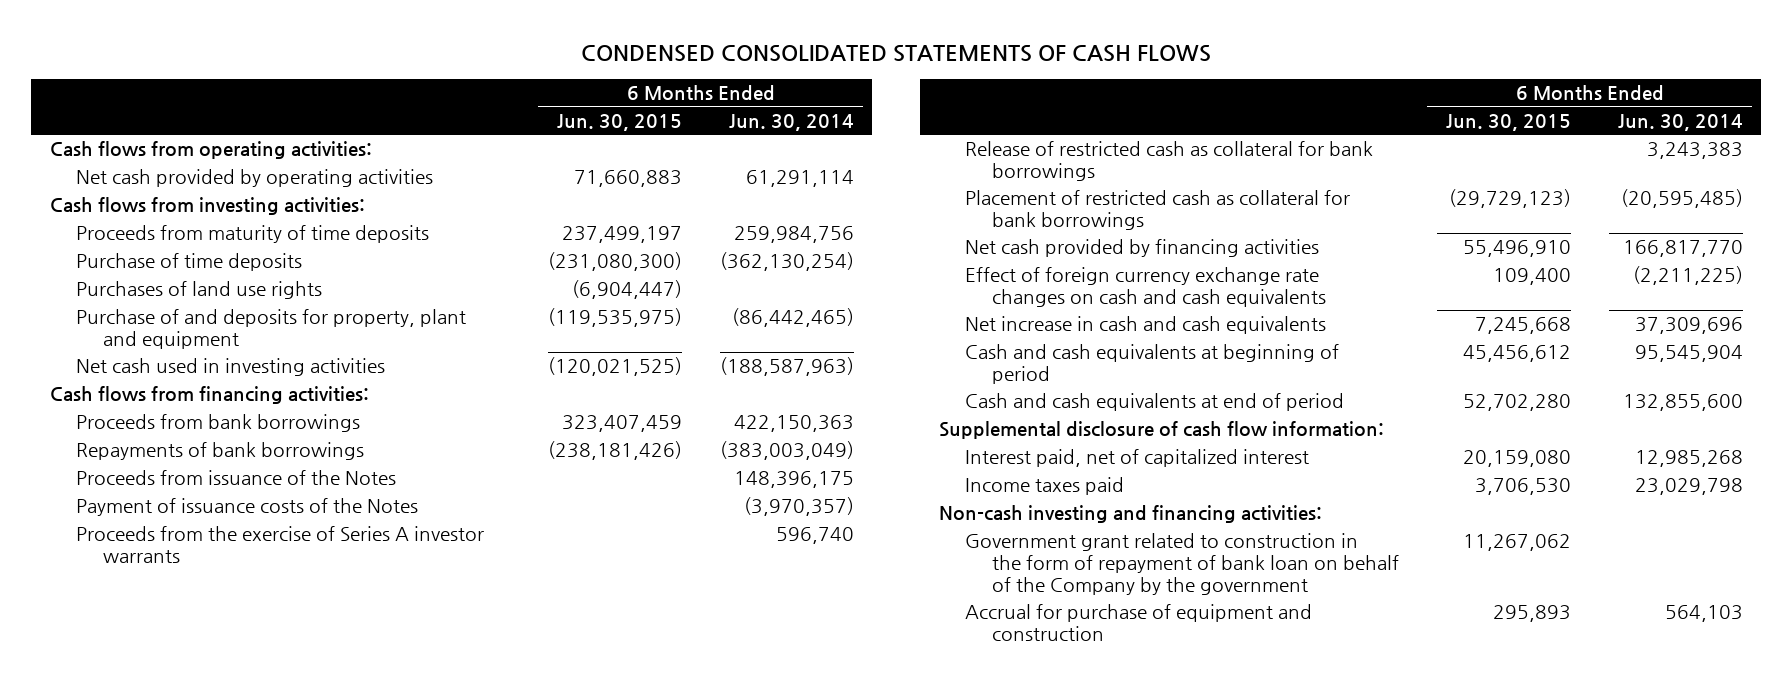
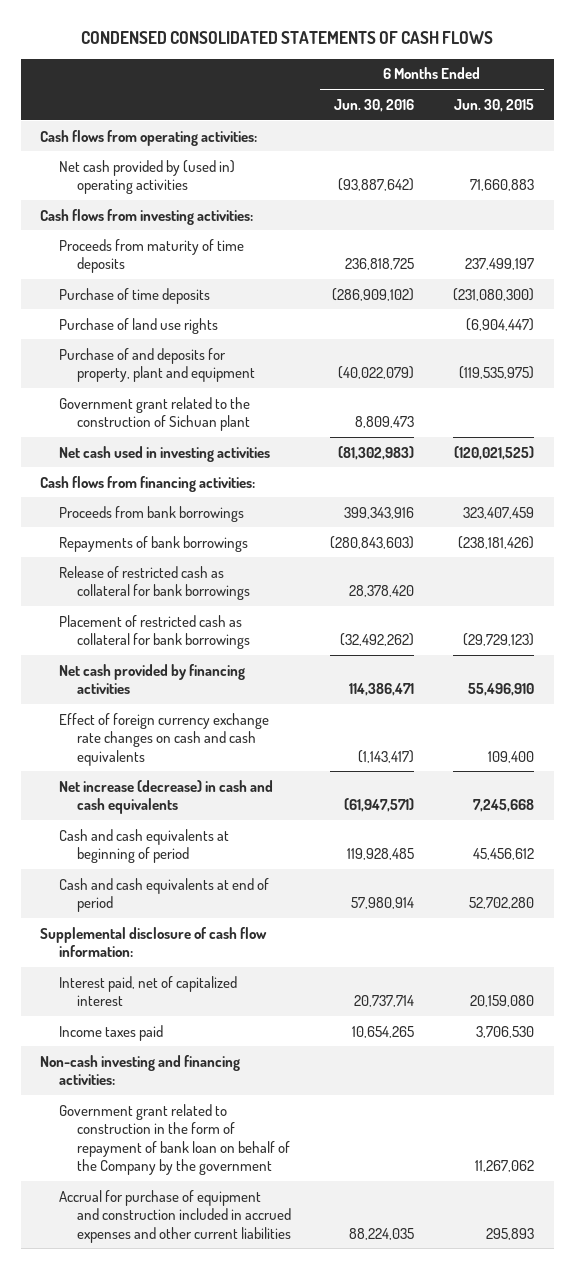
[728,114,854,132] Jun. 30, 2014 -> none
none -> [334,98,415,112] Jun. 30, 2016
[76,169,434,188] Net cash provided by operating activities -> [58,159,235,195] Net cash provided by (used in) operating activities
[76,281,323,300] Purchases of land use rights -> [58,317,218,334] Purchase of land use rights
none -> [58,396,250,432] Government grant related to the construction of Sichuan plant
[76,470,397,486] Proceeds from issuance of the Notes -> none
[76,498,419,517] Payment of issuance costs of the Notes -> none
[76,526,485,564] Proceeds from the exercise of Series A investor warrants -> none
[965,316,1327,335] Net increase in cash and cash equivalents -> [58,779,273,815] Net increase (decrease) in cash and cash equivalents
[965,604,1313,642] Accrual for purchase of equipment and construction -> [58,1189,291,1243] Accrual for purchase of equipment and construction included in accrued expenses and other current liabilities

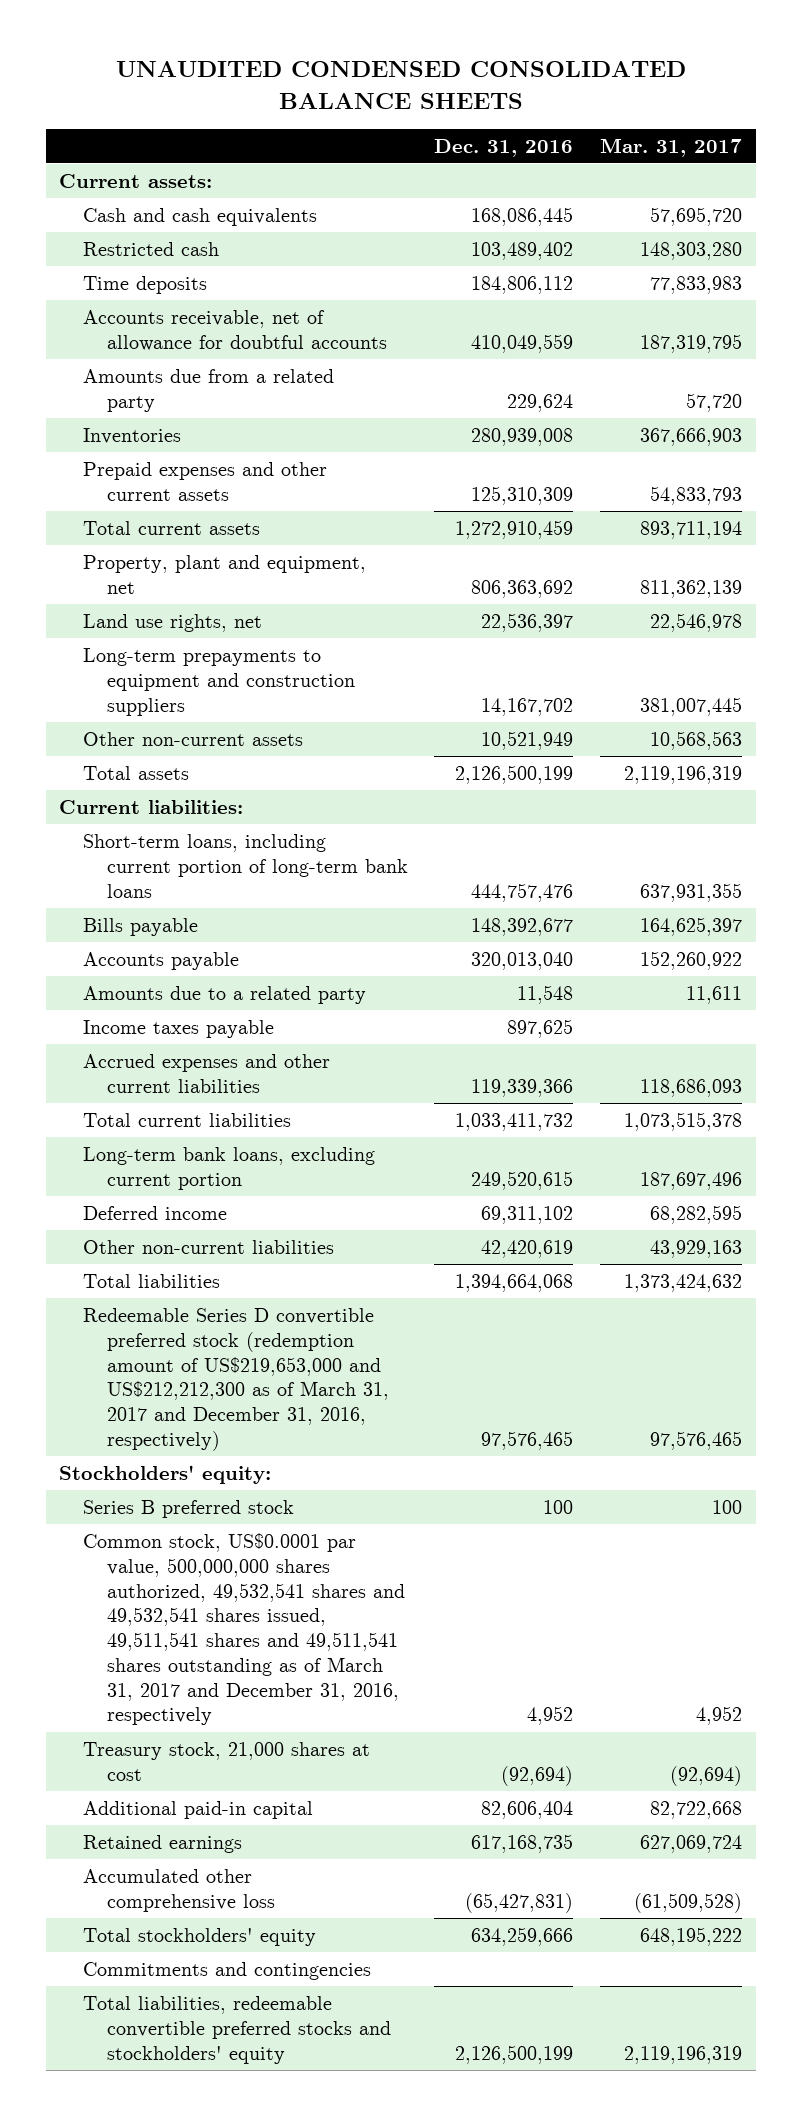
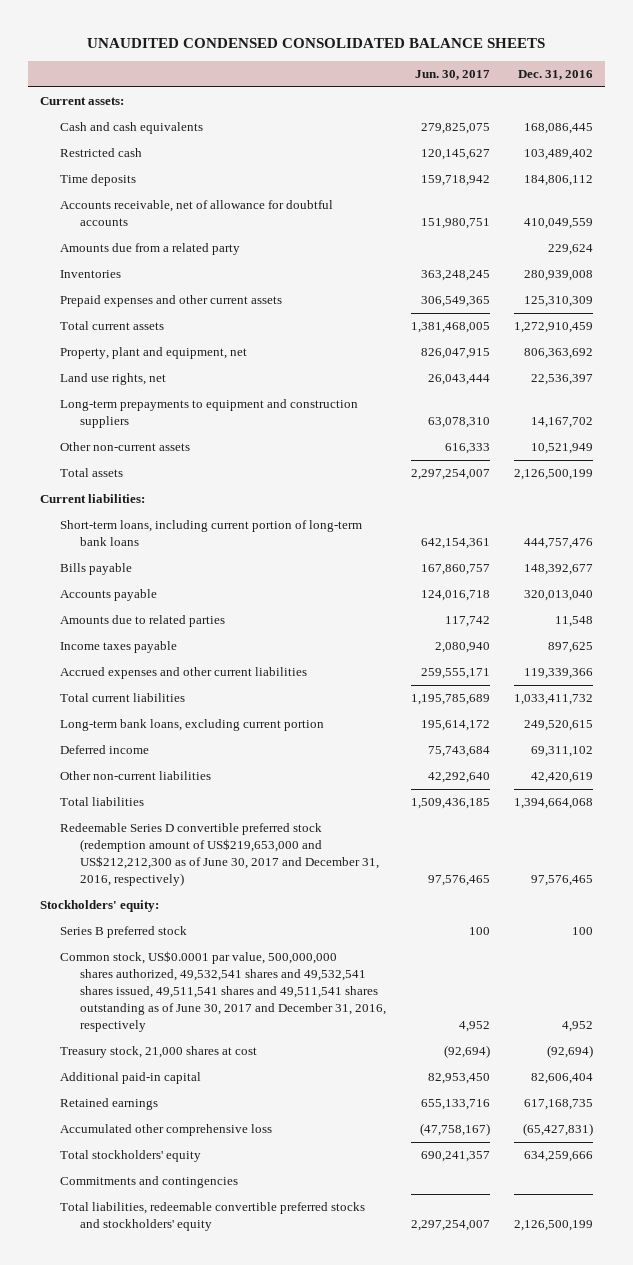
[600,137,743,157] Mar. 31, 2017 -> none
none -> [414,70,490,81] Jun. 30, 2017
[83,985,367,1004] Amounts due to a related party -> [59,615,225,628] Amounts due to related parties
[83,1307,389,1451] Redeemable Series D convertible preferred stock (redemption amount of US$219,653,000 and US$212,212,300 as of March 31, 2017 and December 31, 2016, respectively) -> [59,823,380,887] Redeemable Series D convertible preferred stock (redemption amount of US$219,653,000 and US$212,212,300 as of June 30, 2017 and December 31, 2016, respectively)
[83,1532,405,1726] Common stock, US$0.0001 par value, 500,000,000 shares authorized, 49,532,541 shares and 49,532,541 shares issued, 49,511,541 shares and 49,511,541 shares outstanding as of March 31, 2017 and December 31, 2016, respectively -> [59,951,387,1033] Common stock, US$0.0001 par value, 500,000,000 shares authorized, 49,532,541 shares and 49,532,541 shares issued, 49,511,541 shares and 49,511,541 shares outstanding as of June 30, 2017 and December 31, 2016, respectively

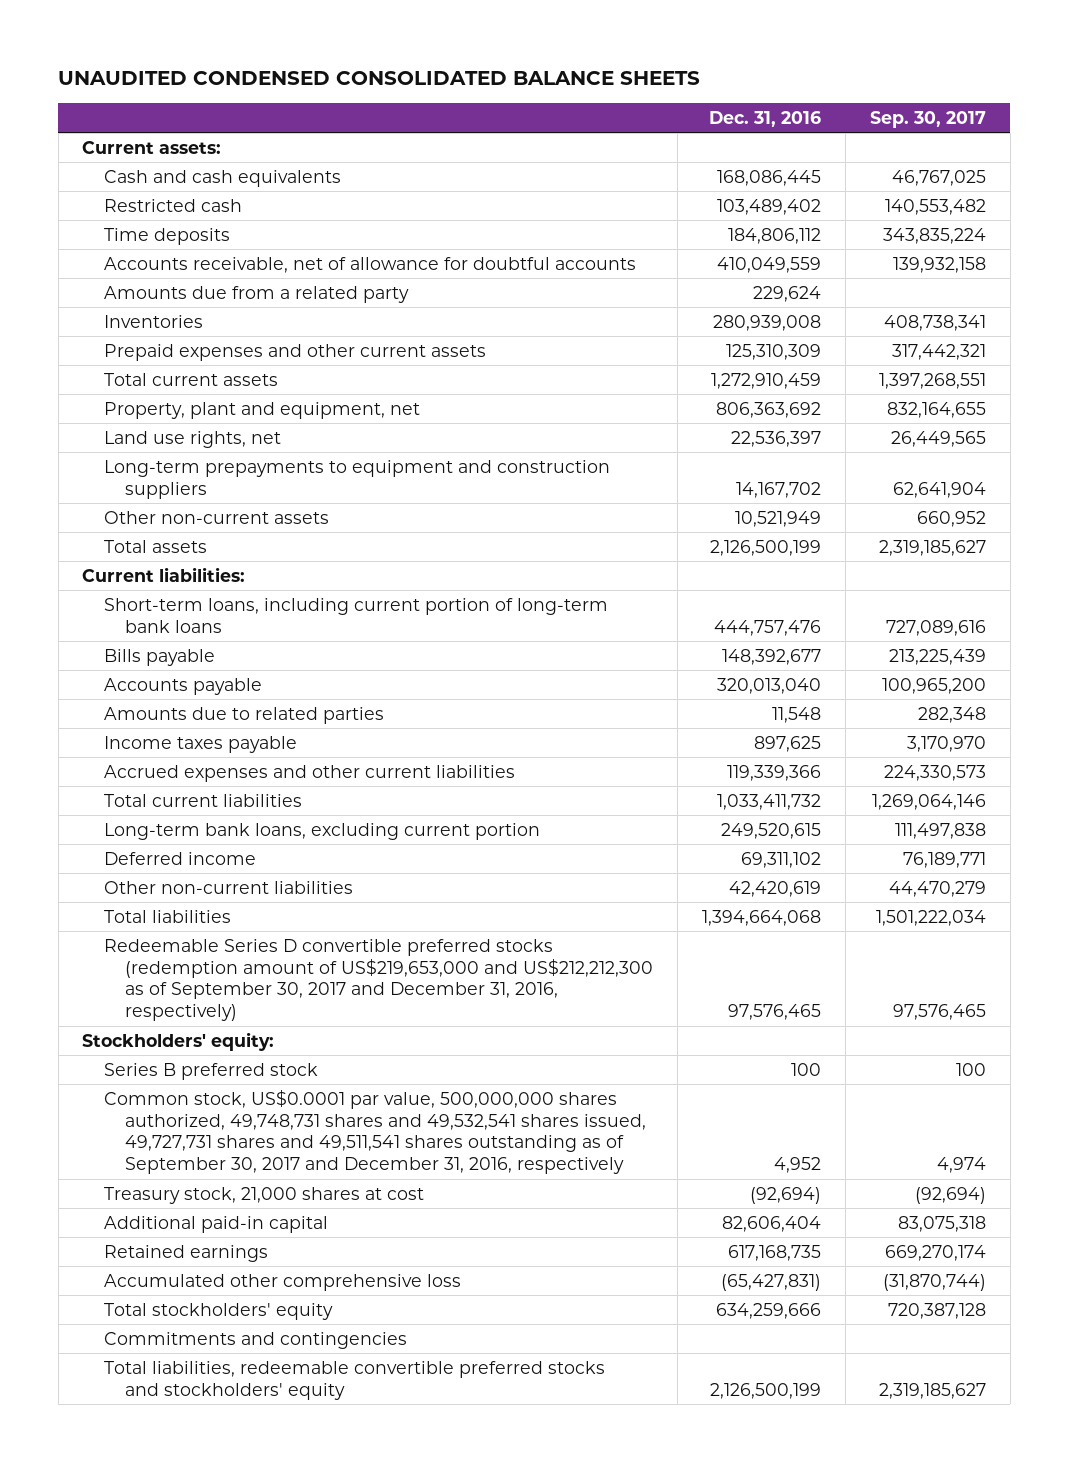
[414,70,490,81] Jun. 30, 2017 -> none
none -> [869,110,986,128] Sep. 30, 2017
[59,823,380,887] Redeemable Series D convertible preferred stock (redemption amount of US$219,653,000 and US$212,212,300 as of June 30, 2017 and December 31, 2016, respectively) -> [103,938,654,1022] Redeemable Series D convertible preferred stocks (redemption amount of US$219,653,000 and US$212,212,300 as of September 30, 2017 and December 31, 2016, respectively)
[59,951,387,1033] Common stock, US$0.0001 par value, 500,000,000 shares authorized, 49,532,541 shares and 49,532,541 shares issued, 49,511,541 shares and 49,511,541 shares outstanding as of June 30, 2017 and December 31, 2016, respectively -> [103,1089,647,1175] Common stock, US$0.0001 par value, 500,000,000 shares authorized, 49,748,731 shares and 49,532,541 shares issued, 49,727,731 shares and 49,511,541 shares outstanding as of September 30, 2017 and December 31, 2016, respectively

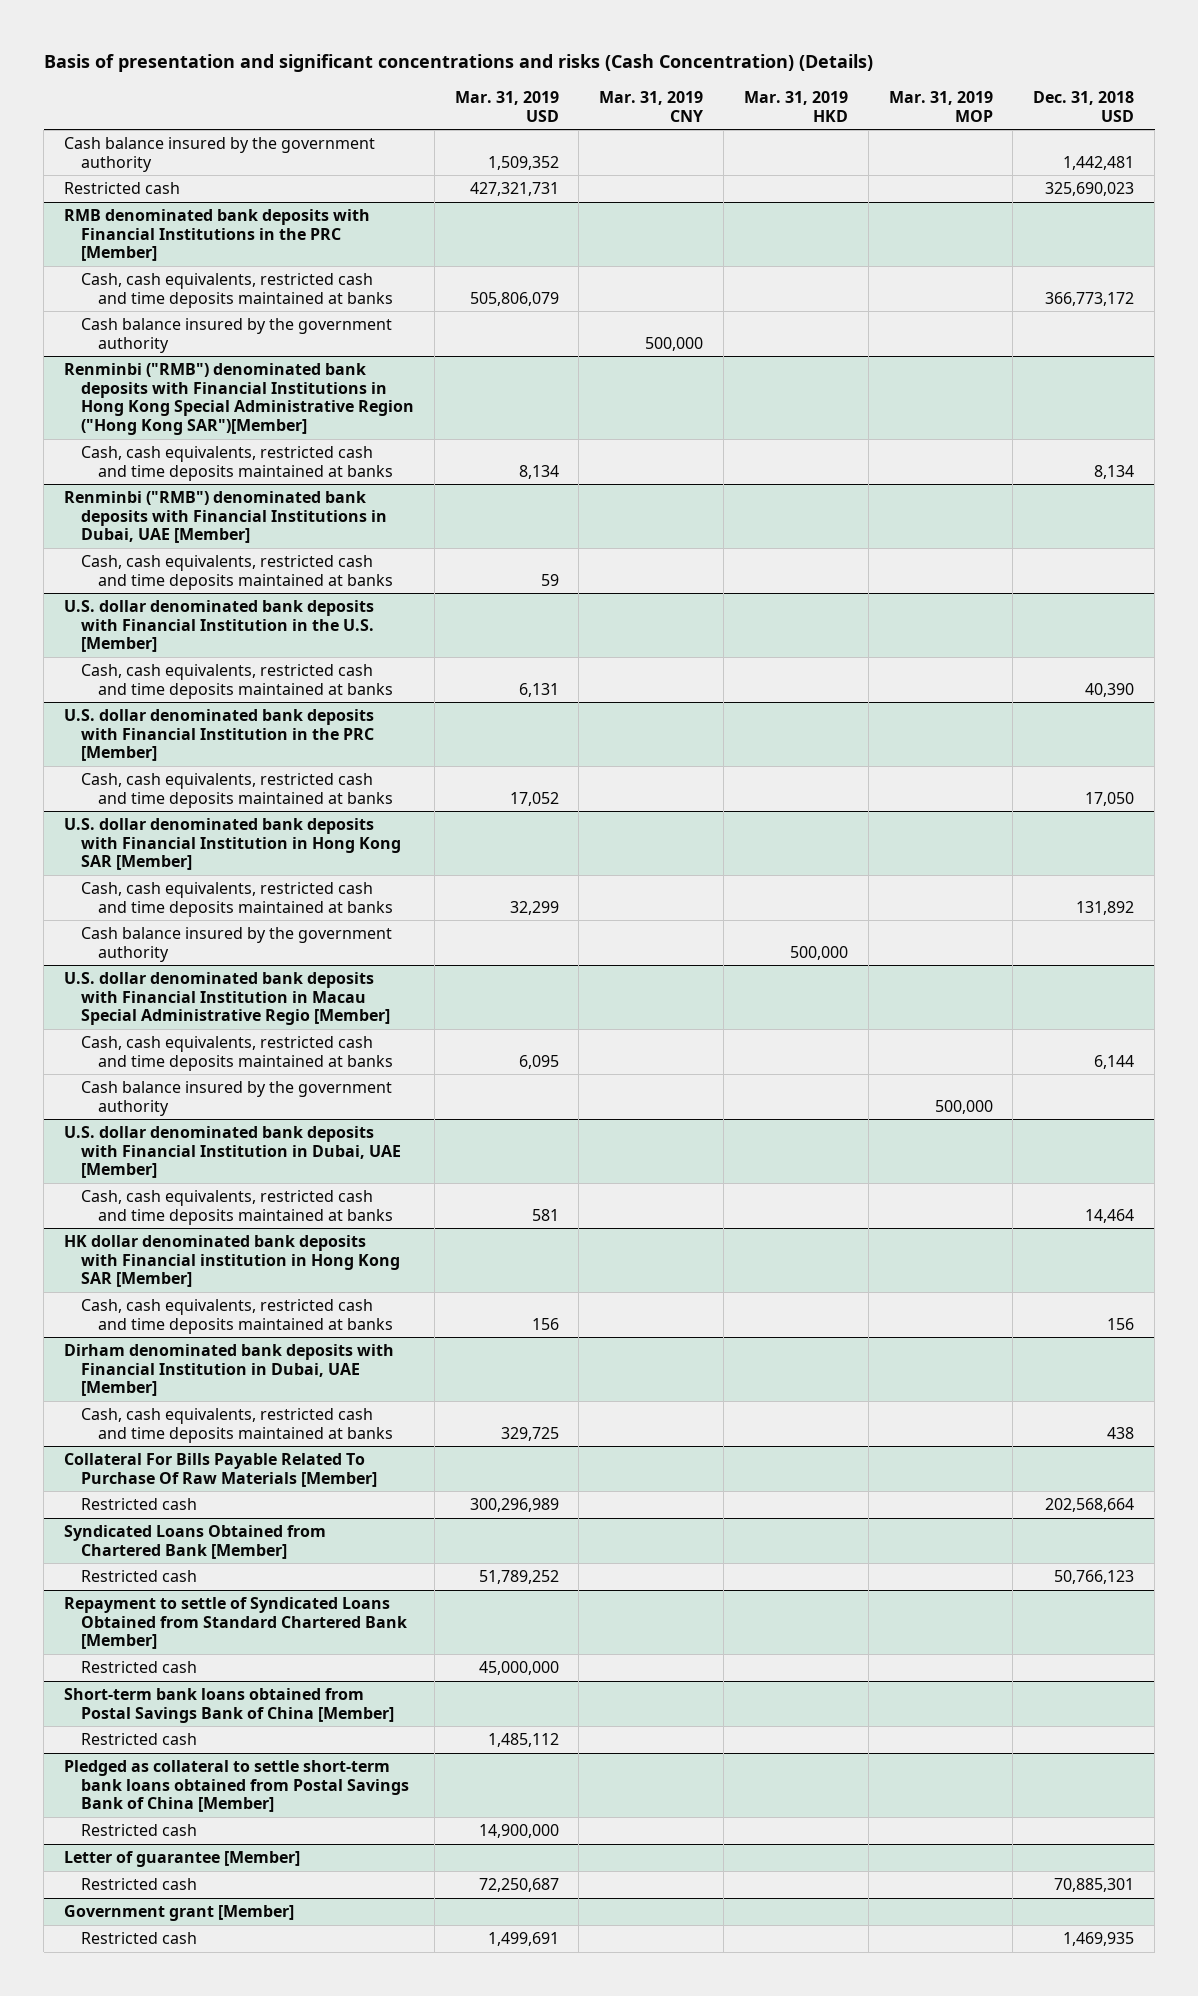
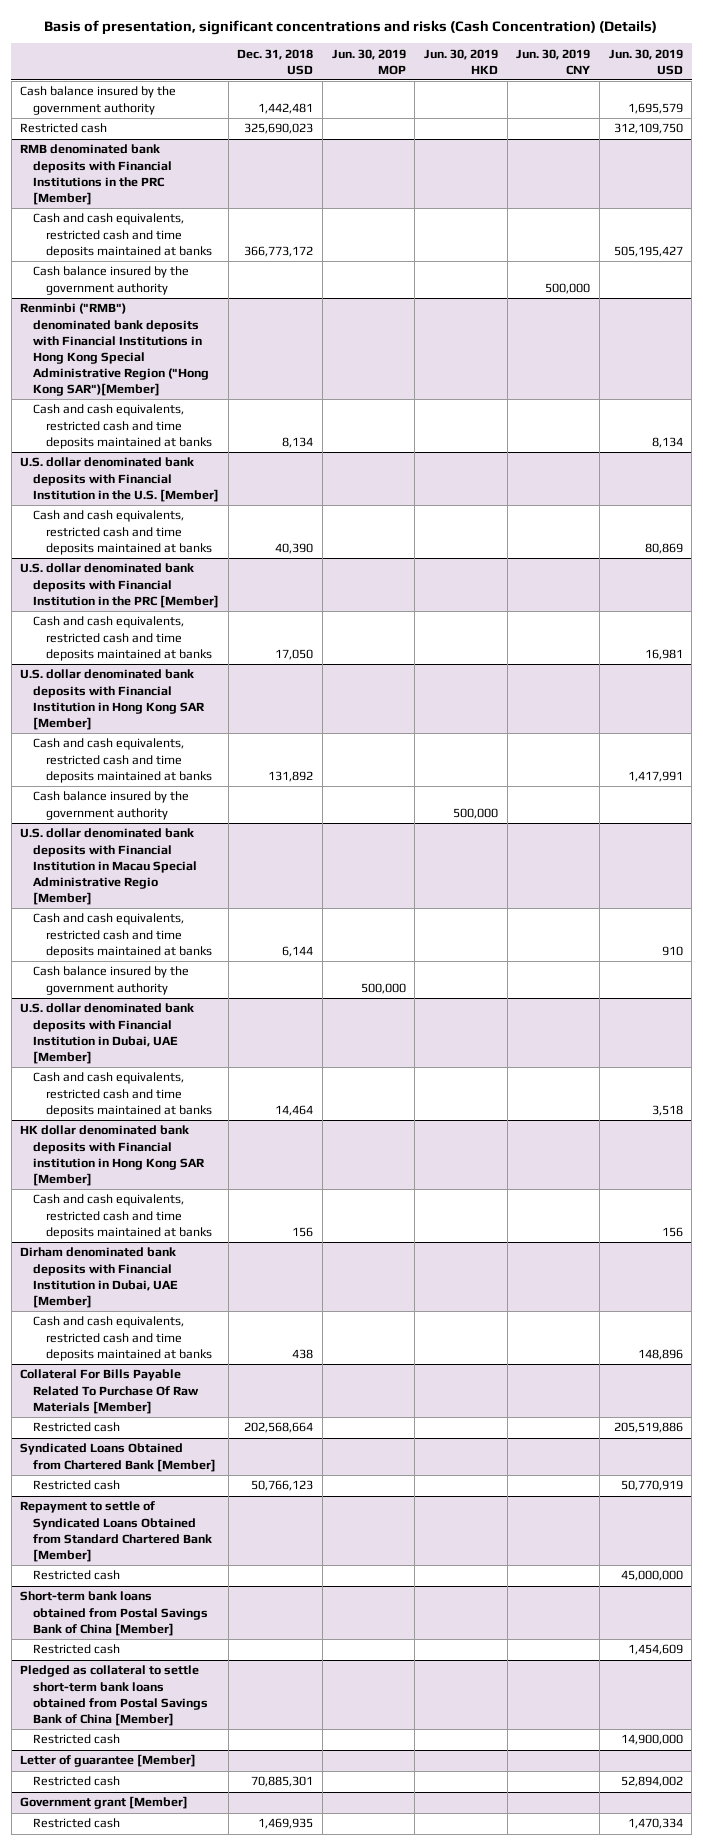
[43,54,873,73] Basis of presentation and significant concentrations and risks (Cash Concentration) (Details) -> [44,19,658,35] Basis of presentation, significant concentrations and risks (Cash Concentration) (Details)
[454,91,559,122] Mar. 31, 2019 USD -> none
[599,91,704,122] Mar. 31, 2019 CNY -> none
[743,91,848,122] Mar. 31, 2019 HKD -> none
[888,91,993,122] Mar. 31, 2019 MOP -> none
none -> [331,48,406,75] Jun. 30, 2019 MOP
none -> [423,48,498,74] Jun. 30, 2019 HKD
none -> [516,48,591,75] Jun. 30, 2019 CNY
none -> [608,48,683,75] Jun. 30, 2019 USD
[80,273,393,308] Cash, cash equivalents, restricted cash and time deposits maintained at banks -> [32,213,212,258] Cash and cash equivalents, restricted cash and time deposits maintained at banks
[64,491,387,544] Renminbi ("RMB") denominated bank deposits with Financial Institutions in Dubai, UAE [Member] -> none
[80,555,393,590] Cash, cash equivalents, restricted cash and time deposits maintained at banks -> none
[80,446,393,481] Cash, cash equivalents, restricted cash and time deposits maintained at banks -> [32,404,212,449] Cash and cash equivalents, restricted cash and time deposits maintained at banks
[80,664,393,699] Cash, cash equivalents, restricted cash and time deposits maintained at banks -> [32,510,212,555] Cash and cash equivalents, restricted cash and time deposits maintained at banks
[80,773,393,808] Cash, cash equivalents, restricted cash and time deposits maintained at banks -> [32,616,212,661] Cash and cash equivalents, restricted cash and time deposits maintained at banks
[80,882,393,917] Cash, cash equivalents, restricted cash and time deposits maintained at banks -> [32,738,212,783] Cash and cash equivalents, restricted cash and time deposits maintained at banks
[80,1036,393,1071] Cash, cash equivalents, restricted cash and time deposits maintained at banks -> [32,913,212,958] Cash and cash equivalents, restricted cash and time deposits maintained at banks
[80,1190,393,1225] Cash, cash equivalents, restricted cash and time deposits maintained at banks -> [32,1072,212,1117] Cash and cash equivalents, restricted cash and time deposits maintained at banks
[80,1299,393,1334] Cash, cash equivalents, restricted cash and time deposits maintained at banks -> [32,1194,212,1239] Cash and cash equivalents, restricted cash and time deposits maintained at banks
[80,1408,393,1443] Cash, cash equivalents, restricted cash and time deposits maintained at banks -> [32,1316,212,1361] Cash and cash equivalents, restricted cash and time deposits maintained at banks

